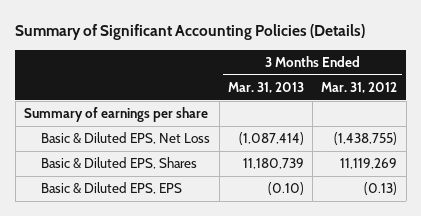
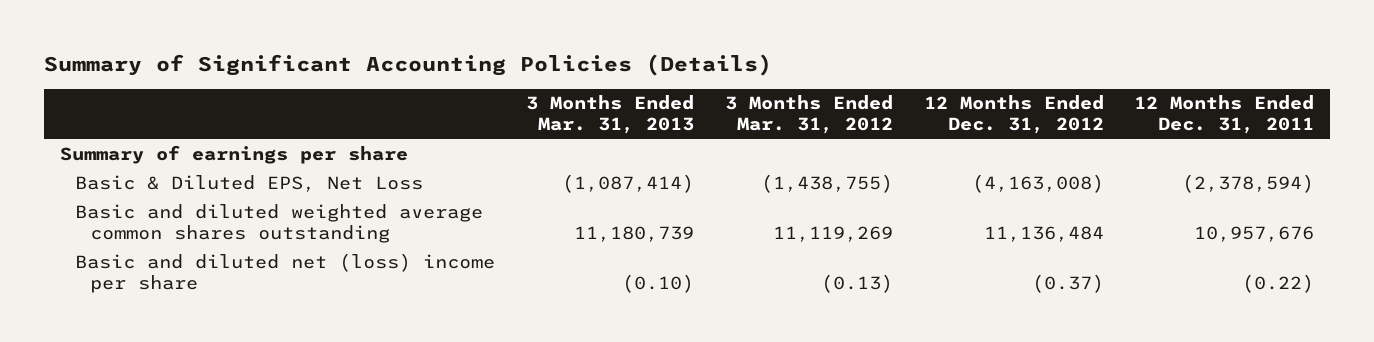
none -> [923,95,1104,135] 12 Months Ended Dec. 31, 2012
none -> [1134,95,1315,135] 12 Months Ended Dec. 31, 2011
[41,157,198,170] Basic & Diluted EPS, Shares -> [75,204,484,244] Basic and diluted weighted average common shares outstanding
[41,182,183,195] Basic & Diluted EPS, EPS -> [75,253,496,294] Basic and diluted net (loss) income per share

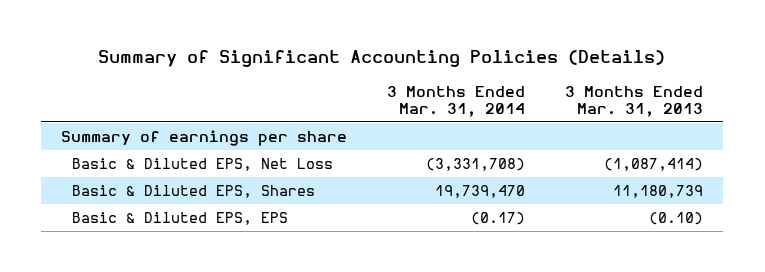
[724,95,893,135] 3 Months Ended Mar. 31, 2012 -> none
[923,95,1104,135] 12 Months Ended Dec. 31, 2012 -> none
[1134,95,1315,135] 12 Months Ended Dec. 31, 2011 -> none
none -> [387,85,526,118] 3 Months Ended Mar. 31, 2014
[75,204,484,244] Basic and diluted weighted average common shares outstanding -> [71,184,315,198] Basic & Diluted EPS, Shares
[75,253,496,294] Basic and diluted net (loss) income per share -> [71,211,288,225] Basic & Diluted EPS, EPS

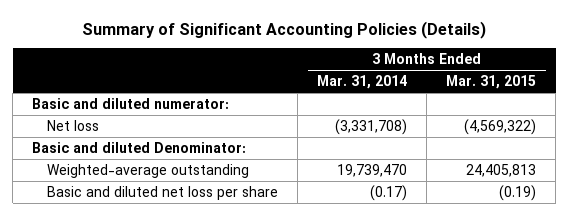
[565,85,704,118] 3 Months Ended Mar. 31, 2013 -> none
none -> [446,75,537,90] Mar. 31, 2015
[61,129,348,146] Summary of earnings per share -> none
none -> [32,97,230,109] Basic and diluted numerator:
[71,157,333,171] Basic & Diluted EPS, Net Loss -> [47,119,100,131] Net loss
none -> [32,141,247,153] Basic and diluted Denominator:
[71,184,315,198] Basic & Diluted EPS, Shares -> [47,163,250,178] Weighted-average outstanding
[71,211,288,225] Basic & Diluted EPS, EPS -> [47,185,279,200] Basic and diluted net loss per share

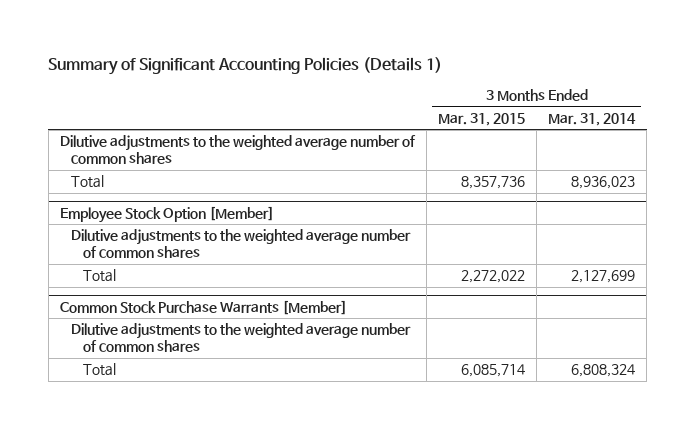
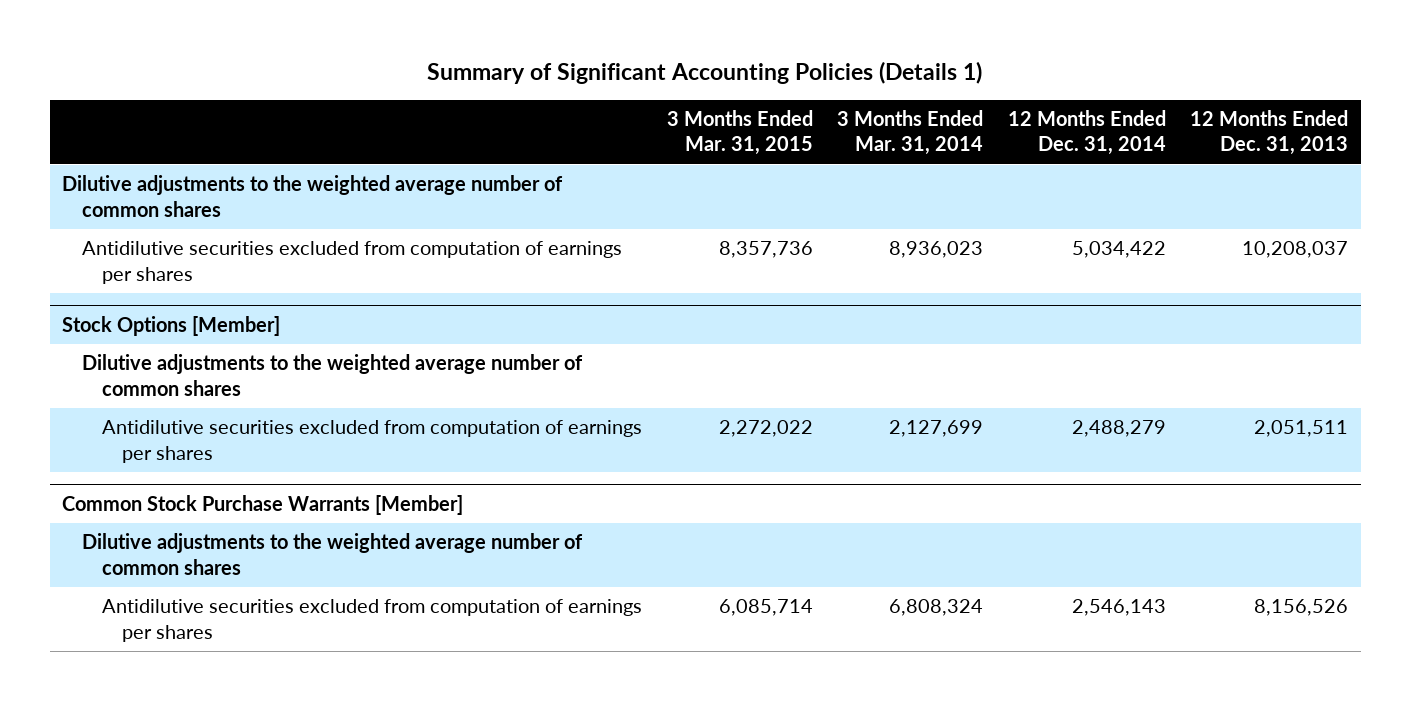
none -> [1007,110,1166,156] 12 Months Ended Dec. 31, 2014
none -> [1190,110,1349,156] 12 Months Ended Dec. 31, 2013
[71,175,105,189] Total -> [82,241,623,284] Antidilutive securities excluded from computation of earnings per shares
[59,205,274,223] Employee Stock Option [Member] -> [62,315,281,336] Stock Options [Member]
[83,269,117,283] Total -> [102,420,643,463] Antidilutive securities excluded from computation of earnings per shares
[83,363,117,377] Total -> [102,599,643,642] Antidilutive securities excluded from computation of earnings per shares

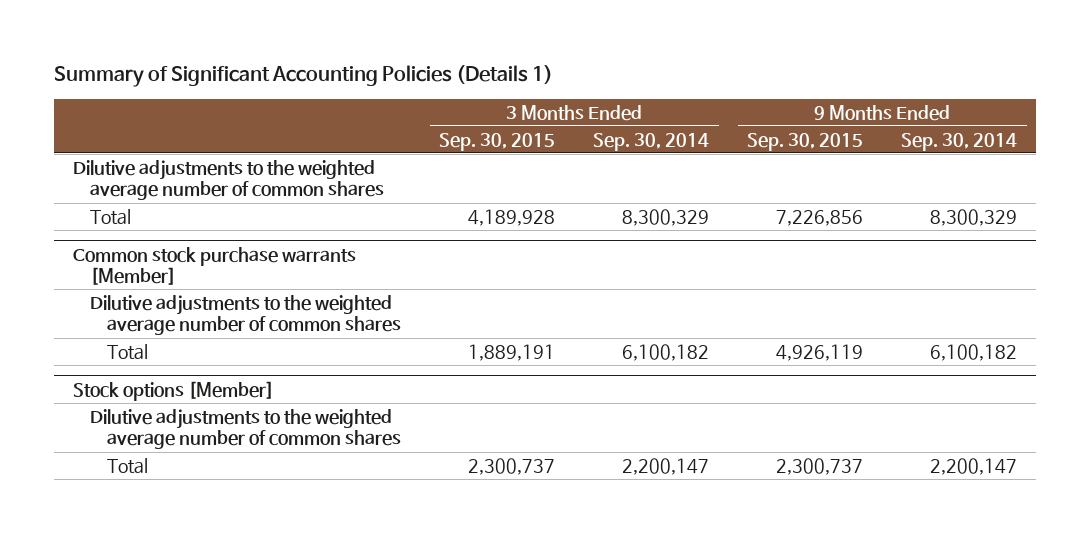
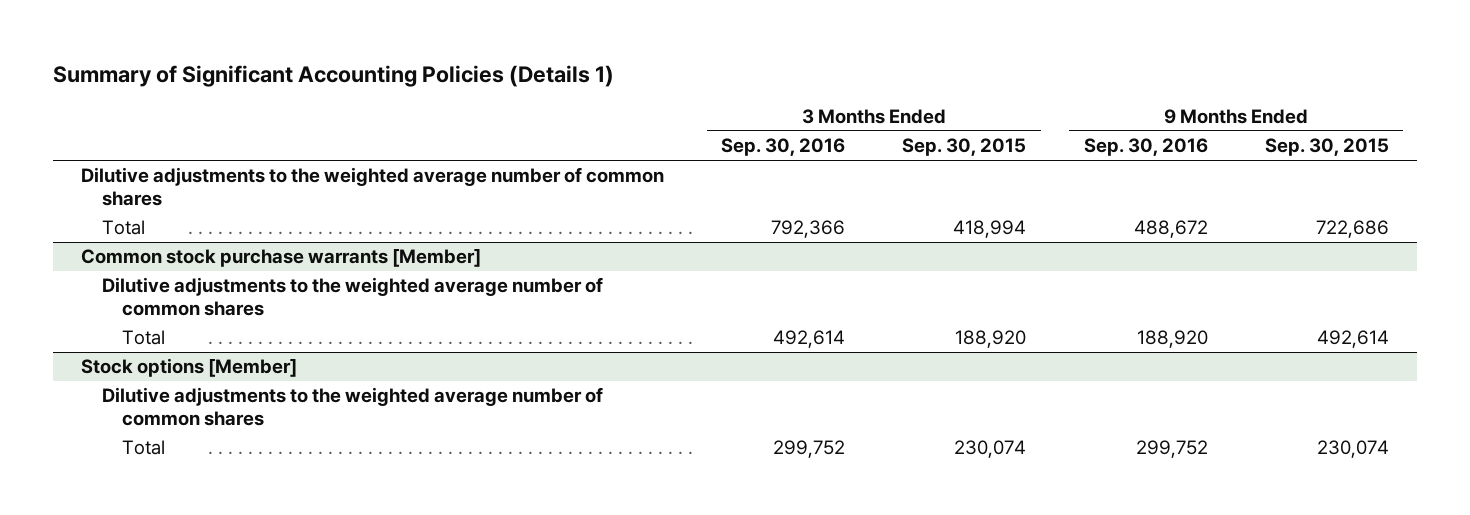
[593,132,710,151] Sep. 30, 2014 -> none
[901,132,1018,151] Sep. 30, 2014 -> none
none -> [721,138,846,157] Sep. 30, 2016
none -> [1083,138,1208,157] Sep. 30, 2016
[468,208,556,226] 4,189,928 -> [953,220,1027,239] 418,994
[776,209,864,226] 7,226,856 -> [1315,220,1389,239] 722,686
[468,343,556,361] 1,889,191 -> [955,330,1027,349] 188,920
[776,343,864,361] 4,926,119 -> [1316,330,1389,349] 492,614
[468,457,556,475] 2,300,737 -> [954,440,1027,459] 230,074
[776,457,864,475] 2,300,737 -> [1316,440,1389,459] 230,074

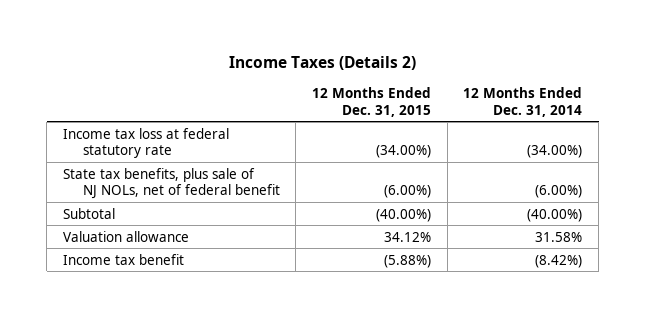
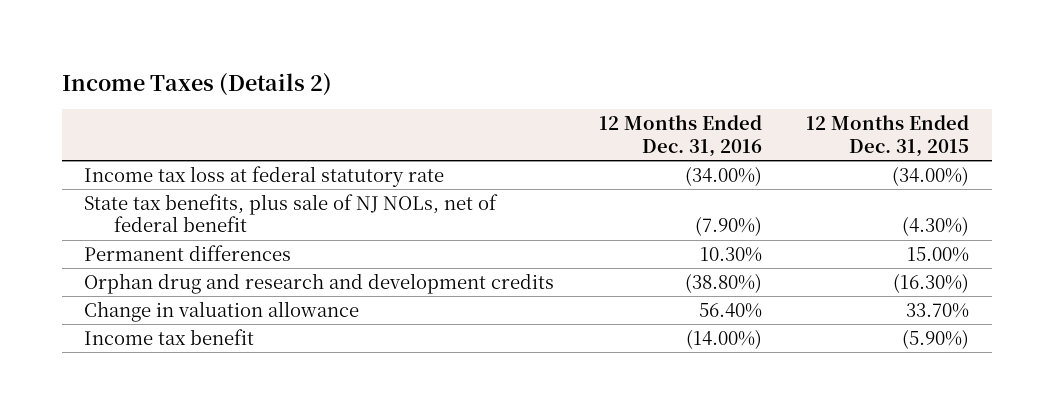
[463,87,583,117] 12 Months Ended Dec. 31, 2014 -> none
none -> [598,115,762,157] 12 Months Ended Dec. 31, 2016
[62,207,115,219] Subtotal -> none
[384,184,432,198] (6.00%) -> [902,216,970,237] (4.30%)
none -> [84,244,292,261] Permanent differences
none -> [84,272,555,294] Orphan drug and research and development credits
[62,230,189,242] Valuation allowance -> [84,300,360,322] Change in valuation allowance
[384,231,432,242] 34.12% -> [906,302,970,318] 33.70%
[384,254,432,268] (5.88%) -> [902,328,970,349] (5.90%)

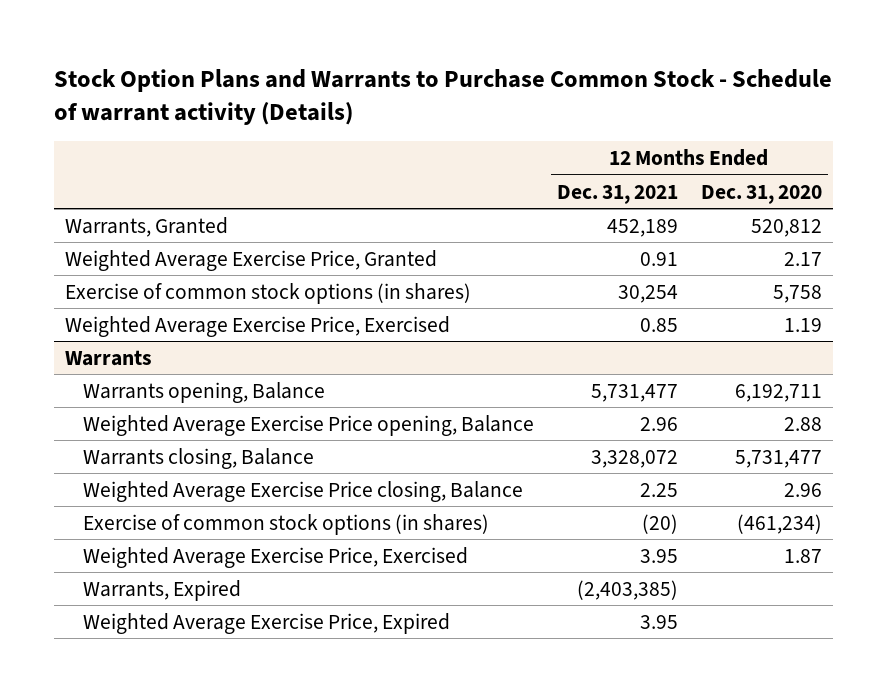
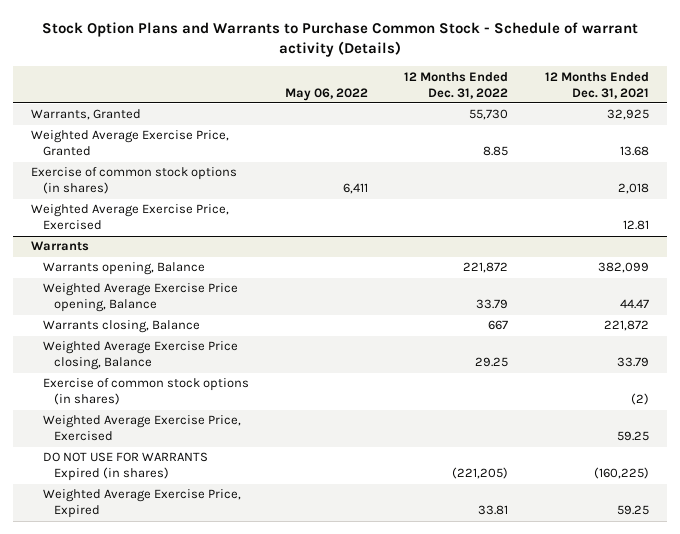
[700,184,822,204] Dec. 31, 2020 -> none
none -> [284,87,368,101] May 06, 2022
none -> [404,71,509,99] 12 Months Ended Dec. 31, 2022
[606,218,678,237] 452,189 -> [606,109,649,121] 32,925
[639,251,678,266] 0.91 -> [619,146,649,157] 13.68
[617,284,678,303] 30,254 -> [617,183,649,195] 2,018
[639,317,678,332] 0.85 -> [622,220,649,231] 12.81
[590,383,678,402] 5,731,477 -> [597,262,649,274] 382,099
[639,416,678,431] 2.96 -> [619,299,649,310] 44.47
[590,449,678,468] 3,328,072 -> [603,320,649,332] 221,872
[639,482,678,497] 2.25 -> [616,357,649,368] 33.79
[641,513,678,534] (20) -> [630,393,649,406] (2)
[639,548,678,563] 3.95 -> [616,431,649,442] 59.25
[83,579,242,601] Warrants, Expired -> [42,452,208,482] DO NOT USE FOR WARRANTS Expired (in shares)
[576,579,678,600] (2,403,385) -> [593,467,649,480] (160,225)
[639,614,678,629] 3.95 -> [616,505,649,516] 59.25

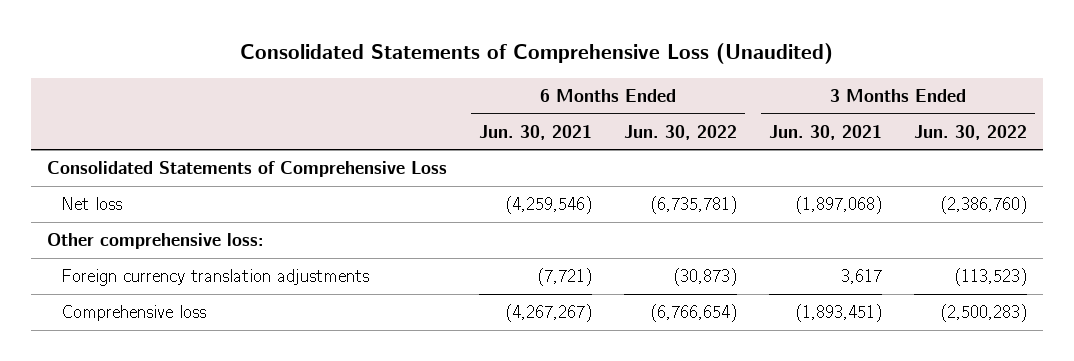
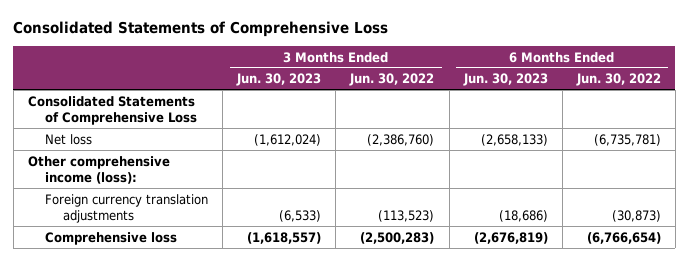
[240,43,834,65] Consolidated Statements of Comprehensive Loss (Unaudited) -> [13,21,389,38] Consolidated Statements of Comprehensive Loss
[479,124,593,140] Jun. 30, 2021 -> none
[769,124,883,140] Jun. 30, 2021 -> none
none -> [236,73,322,87] Jun. 30, 2023
none -> [462,73,548,87] Jun. 30, 2023
[47,233,265,250] Other comprehensive loss: -> [27,155,170,184] Other comprehensive income (loss):

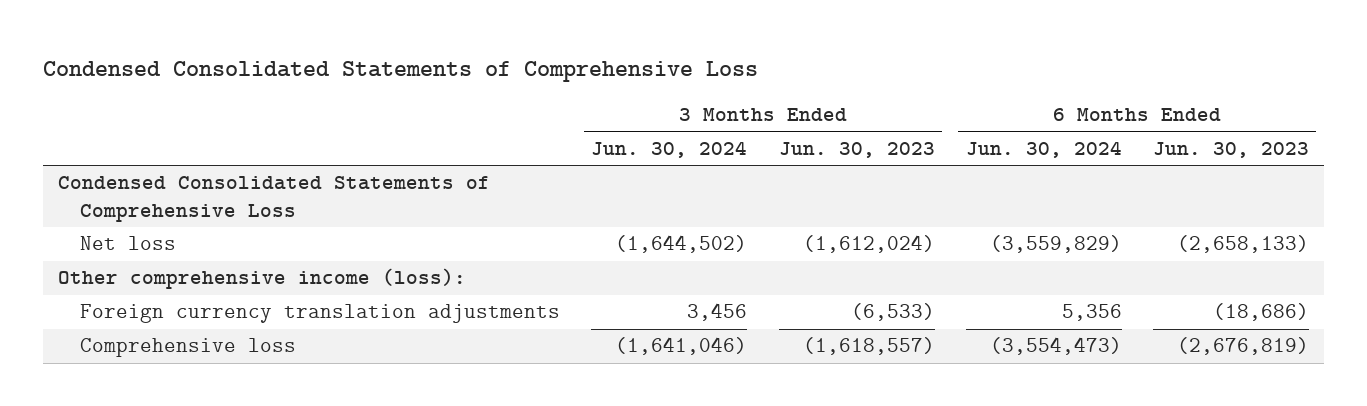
[13,21,389,38] Consolidated Statements of Comprehensive Loss -> [42,61,758,83] Condensed Consolidated Statements of Comprehensive Loss
[349,73,435,87] Jun. 30, 2022 -> none
[575,73,661,87] Jun. 30, 2022 -> none
none -> [591,140,748,158] Jun. 30, 2024
none -> [965,140,1122,158] Jun. 30, 2024
[27,95,198,125] Consolidated Statements of Comprehensive Loss -> [58,176,491,223] Condensed Consolidated Statements of Comprehensive Loss

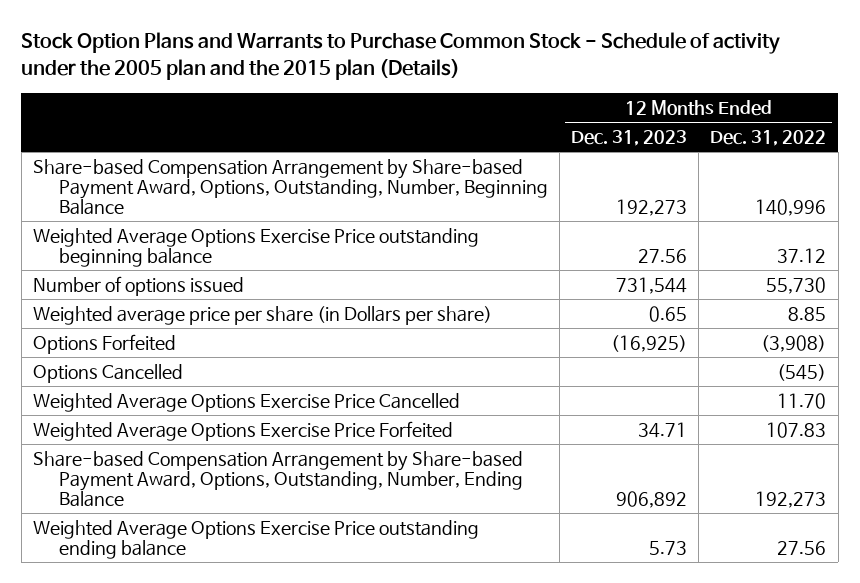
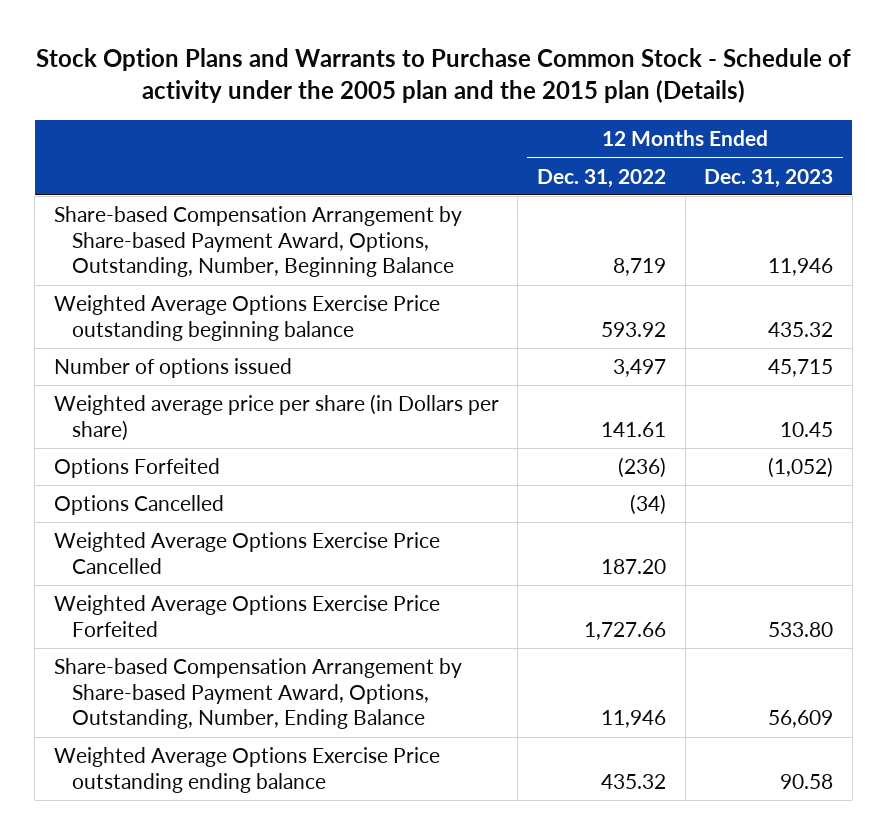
[616,199,688,217] 192,273 -> [768,258,834,277] 11,946
[755,199,827,217] 140,996 -> [613,258,667,277] 8,719
[638,248,688,263] 27.56 -> [768,321,834,337] 435.32
[777,247,827,263] 37.12 -> [601,321,667,337] 593.92
[616,276,688,294] 731,544 -> [768,359,834,378] 45,715
[766,276,827,294] 55,730 -> [613,359,667,378] 3,497
[649,305,688,322] 0.65 -> [780,421,834,437] 10.45
[788,306,827,321] 8.85 -> [601,421,667,437] 141.61
[611,334,688,352] (16,925) -> [768,457,834,479] (1,052)
[761,334,827,352] (3,908) -> [618,457,667,479] (236)
[777,363,827,381] (545) -> [630,494,667,516] (34)
[777,392,827,409] 11.70 -> [601,558,667,574] 187.20
[638,421,688,438] 34.71 -> [768,621,834,637] 533.80
[766,421,827,438] 107.83 -> [584,621,667,640] 1,727.66
[616,491,688,509] 906,892 -> [768,710,834,729] 56,609
[755,491,827,509] 192,273 -> [601,710,667,729] 11,946
[649,540,688,555] 5.73 -> [780,773,834,789] 90.58
[777,540,827,555] 27.56 -> [601,773,667,789] 435.32

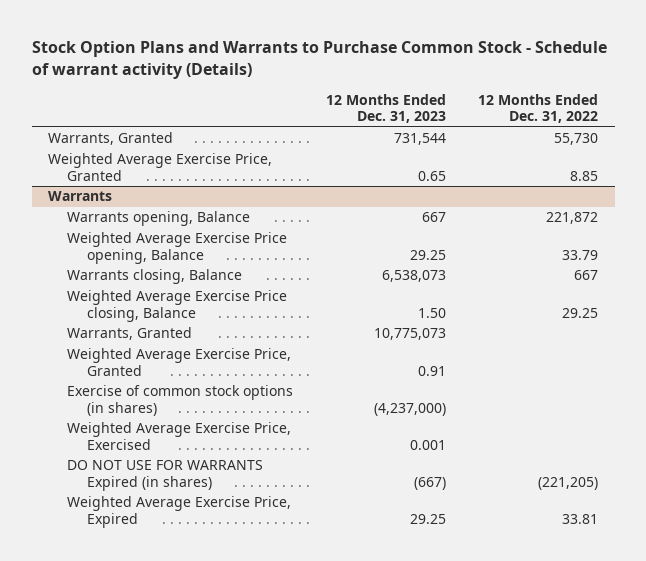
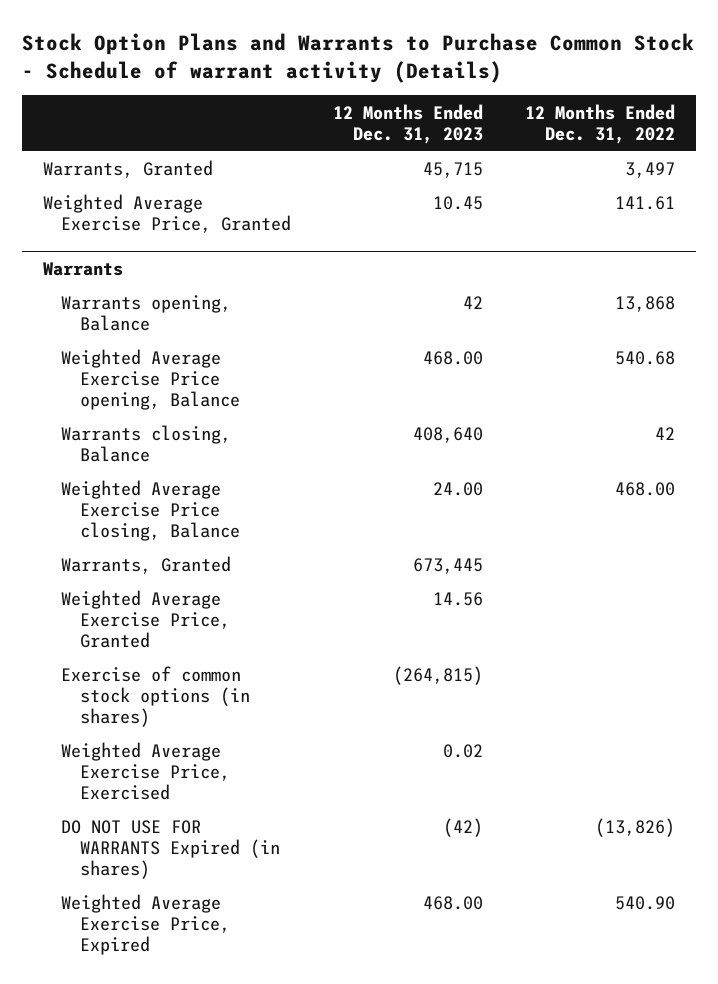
[393,133,446,146] 731,544 -> [423,162,484,179] 45,715
[554,133,599,146] 55,730 -> [624,162,675,179] 3,497
[417,170,446,181] 0.65 -> [433,196,484,211] 10.45
[570,170,599,181] 8.85 -> [614,196,675,211] 141.61
[421,212,446,223] 667 -> [463,296,484,310] 42
[546,212,599,225] 221,872 -> [614,296,675,313] 13,868
[409,249,446,260] 29.25 -> [423,351,484,366] 468.00
[562,249,599,260] 33.79 -> [614,351,675,366] 540.68
[381,270,446,283] 6,538,073 -> [413,427,484,444] 408,640
[574,270,599,281] 667 -> [654,427,675,441] 42
[417,307,446,318] 1.50 -> [433,482,484,497] 24.00
[562,307,599,318] 29.25 -> [614,482,675,497] 468.00
[373,328,446,341] 10,775,073 -> [413,558,484,575] 673,445
[417,365,446,376] 0.91 -> [433,592,484,607] 14.56
[373,402,446,416] (4,237,000) -> [393,666,484,686] (264,815)
[409,439,446,450] 0.001 -> [443,744,484,759] 0.02
[413,476,446,490] (667) -> [443,818,484,838] (42)
[538,476,599,490] (221,205) -> [594,818,675,838] (13,826)
[409,513,446,524] 29.25 -> [423,896,484,911] 468.00
[562,513,599,524] 33.81 -> [614,896,675,911] 540.90

